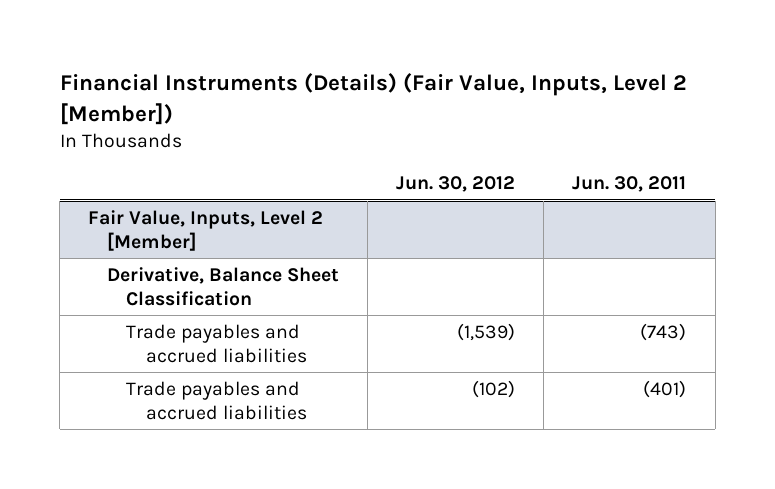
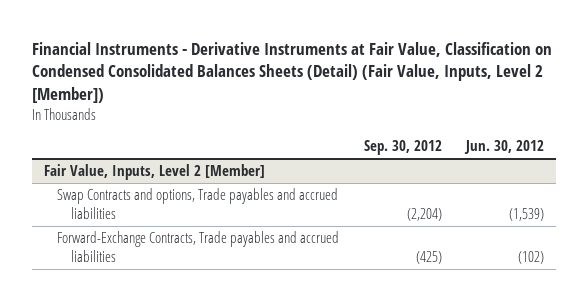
[59,73,687,125] Financial Instruments (Details) (Fair Value, Inputs, Level 2 [Member]) -> [32,41,553,104] Financial Instruments - Derivative Instruments at Fair Value, Classification on Condensed Consolidated Balances Sheets (Detail) (Fair Value, Inputs, Level 2 [Member])
[572,176,687,193] Jun. 30, 2011 -> none
none -> [363,140,442,156] Sep. 30, 2012
[107,266,340,306] Derivative, Balance Sheet Classification -> none
[126,323,307,363] Trade payables and accrued liabilities -> [57,188,339,219] Swap Contracts and options, Trade payables and accrued liabilities
[126,380,307,420] Trade payables and accrued liabilities -> [57,231,340,262] Forward-Exchange Contracts, Trade payables and accrued liabilities

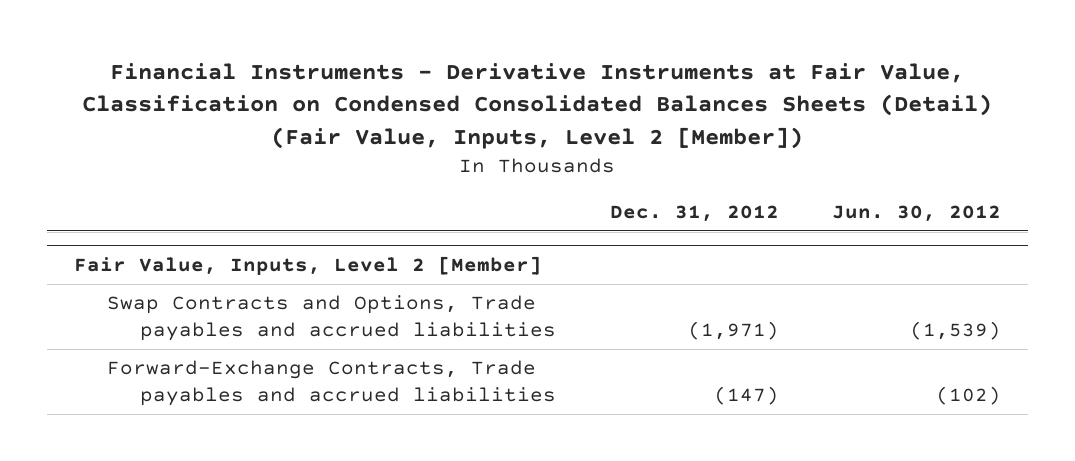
[363,140,442,156] Sep. 30, 2012 -> none
none -> [609,204,779,222] Dec. 31, 2012
[57,188,339,219] Swap Contracts and options, Trade payables and accrued liabilities -> [106,295,556,342] Swap Contracts and Options, Trade payables and accrued liabilities

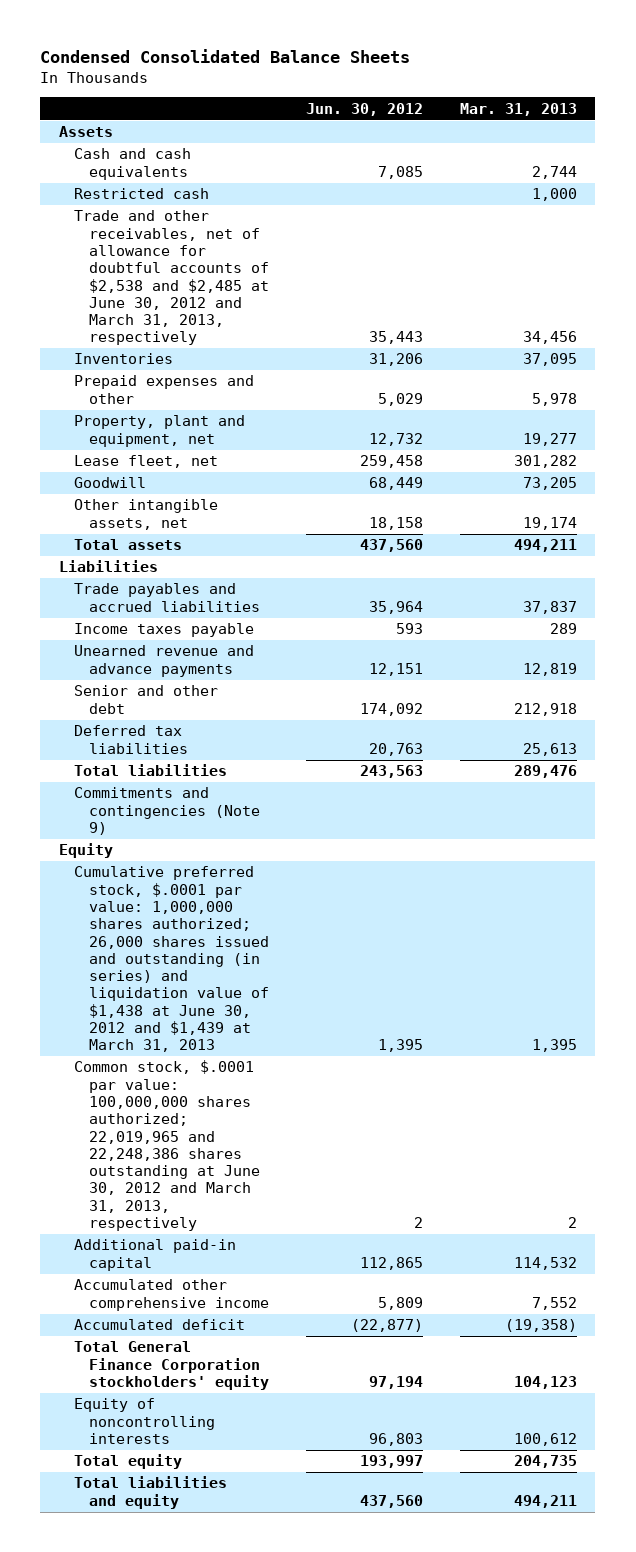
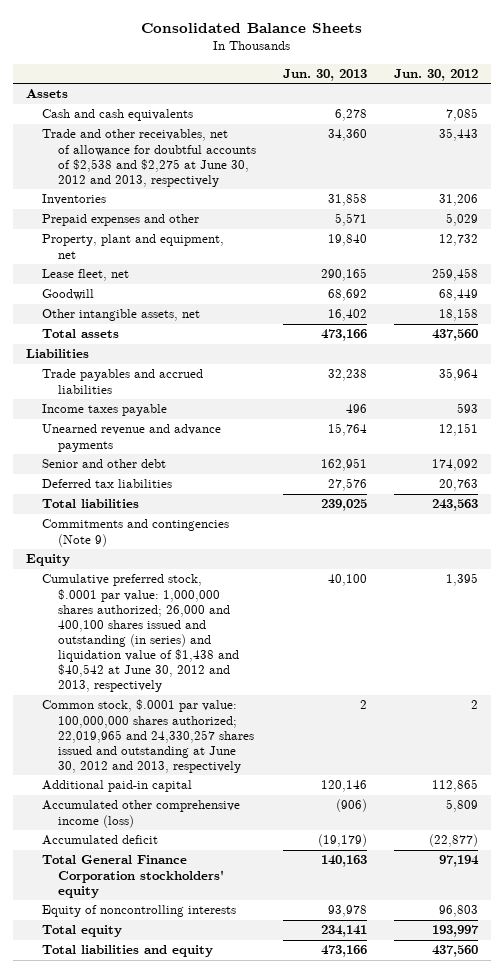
[40,49,411,64] Condensed Consolidated Balance Sheets -> [141,22,363,33] Consolidated Balance Sheets
[460,102,578,116] Mar. 31, 2013 -> none
none -> [283,68,368,81] Jun. 30, 2013
[74,188,210,200] Restricted cash -> none
[74,210,270,346] Trade and other receivables, net of allowance for doubtful accounts of $2,538 and $2,485 at June 30, 2012 and March 31, 2013, respectively -> [42,129,257,187] Trade and other receivables, net of allowance for doubtful accounts of $2,538 and $2,275 at June 30, 2012 and 2013, respectively
[74,866,270,1053] Cumulative preferred stock, $.0001 par value: 1,000,000 shares authorized; 26,000 shares issued and outstanding (in series) and liquidation value of $1,438 at June 30, 2012 and $1,439 at March 31, 2013 -> [42,574,240,693] Cumulative preferred stock, $.0001 par value: 1,000,000 shares authorized; 26,000 and 400,100 shares issued and outstanding (in series) and liquidation value of $1,438 and $40,542 at June 30, 2012 and 2013, respectively
[74,1060,261,1231] Common stock, $.0001 par value: 100,000,000 shares authorized; 22,019,965 and 22,248,386 shares outstanding at June 30, 2012 and March 31, 2013, respectively -> [42,699,255,773] Common stock, $.0001 par value: 100,000,000 shares authorized; 22,019,965 and 24,330,257 shares issued and outstanding at June 30, 2012 and 2013, respectively
[74,1279,270,1311] Accumulated other comprehensive income -> [42,800,241,828] Accumulated other comprehensive income (loss)

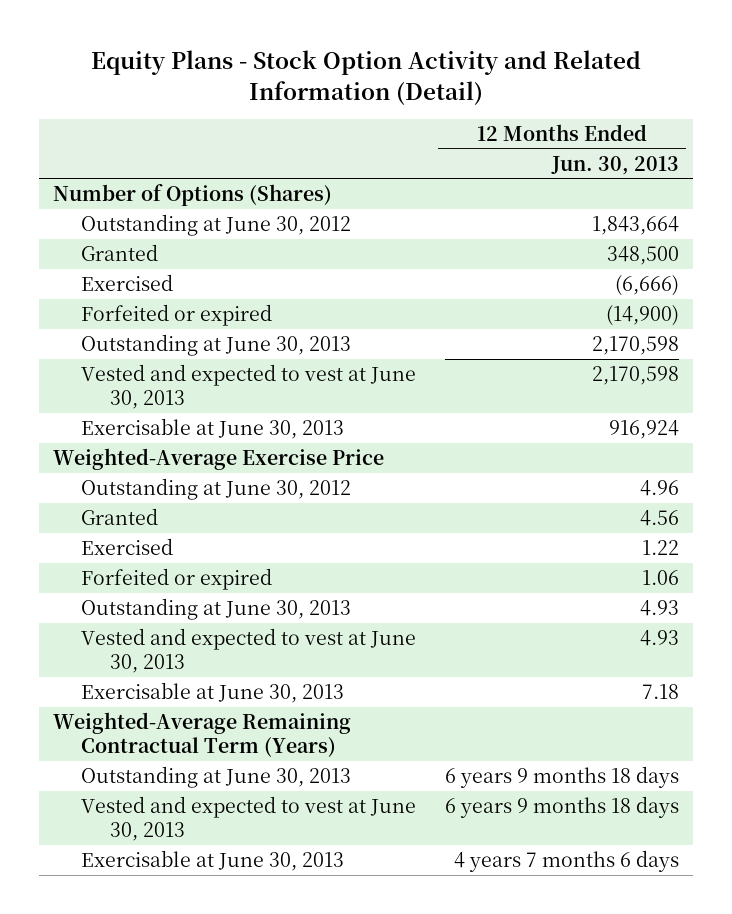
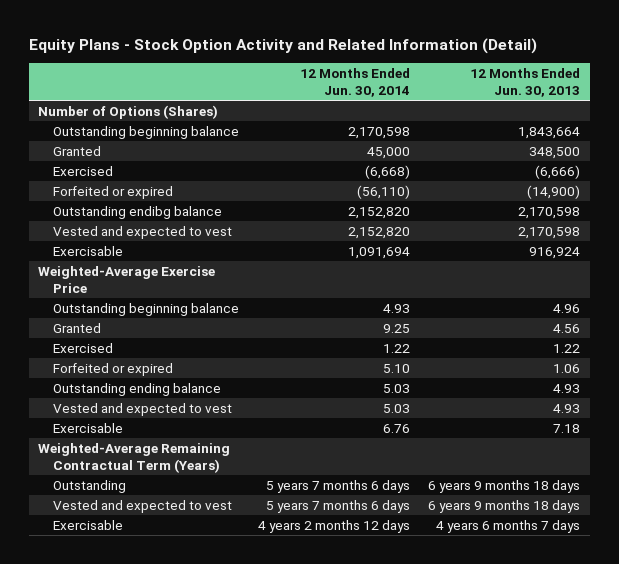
none -> [299,68,410,97] 12 Months Ended Jun. 30, 2014
[81,213,352,236] Outstanding at June 30, 2012 -> [53,125,240,139] Outstanding beginning balance
[81,333,352,356] Outstanding at June 30, 2013 -> [53,205,223,219] Outstanding endibg balance
[81,363,417,409] Vested and expected to vest at June 30, 2013 -> [53,225,233,239] Vested and expected to vest
[81,417,345,439] Exercisable at June 30, 2013 -> [53,245,124,256] Exercisable
[81,477,352,500] Outstanding at June 30, 2012 -> [53,302,240,316] Outstanding beginning balance
[81,597,352,620] Outstanding at June 30, 2013 -> [53,382,222,396] Outstanding ending balance
[81,627,417,673] Vested and expected to vest at June 30, 2013 -> [53,402,233,416] Vested and expected to vest
[81,681,345,703] Exercisable at June 30, 2013 -> [53,422,124,433] Exercisable
[81,765,352,788] Outstanding at June 30, 2013 -> [53,479,127,493] Outstanding
[81,795,417,841] Vested and expected to vest at June 30, 2013 -> [53,499,233,513] Vested and expected to vest
[81,849,345,871] Exercisable at June 30, 2013 -> [53,519,124,530] Exercisable
[454,849,680,872] 4 years 7 months 6 days -> [436,519,581,533] 4 years 6 months 7 days

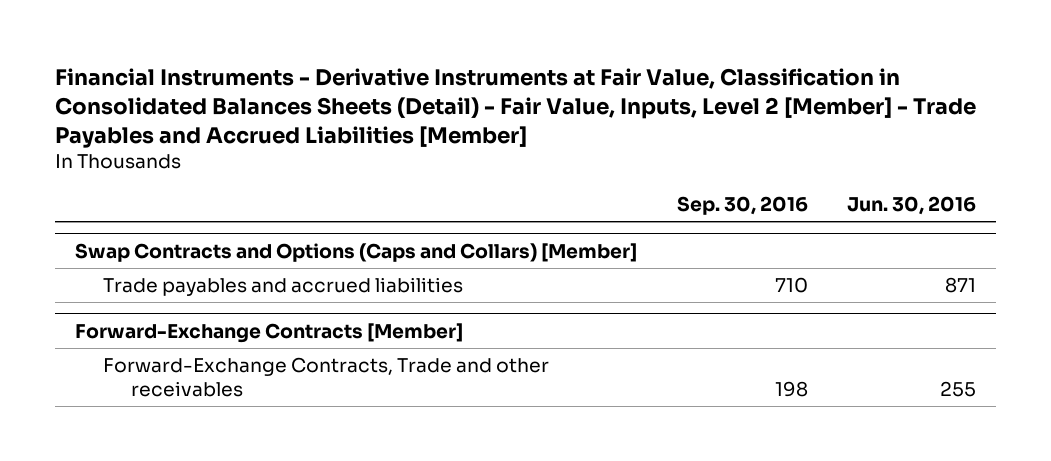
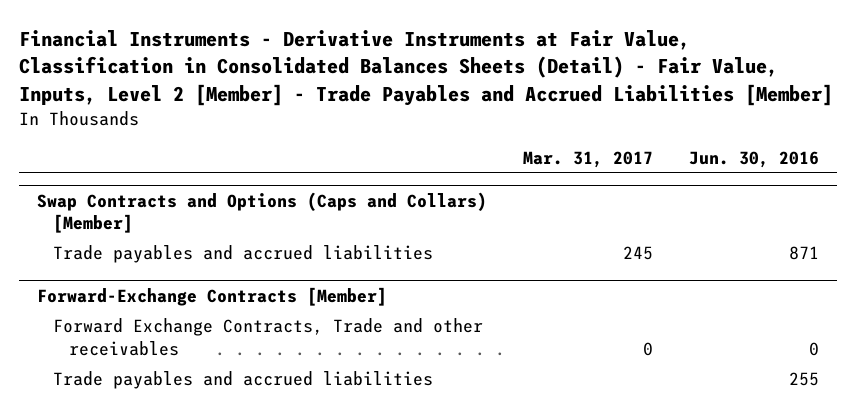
[676,196,808,216] Sep. 30, 2016 -> none
none -> [522,150,653,168] Mar. 31, 2017
[103,357,550,397] Forward-Exchange Contracts, Trade and other receivables -> [53,318,484,356] Forward Exchange Contracts, Trade and other receivables
[940,380,977,397] 255 -> [809,341,820,356] 0
none -> [53,371,434,390] Trade payables and accrued liabilities

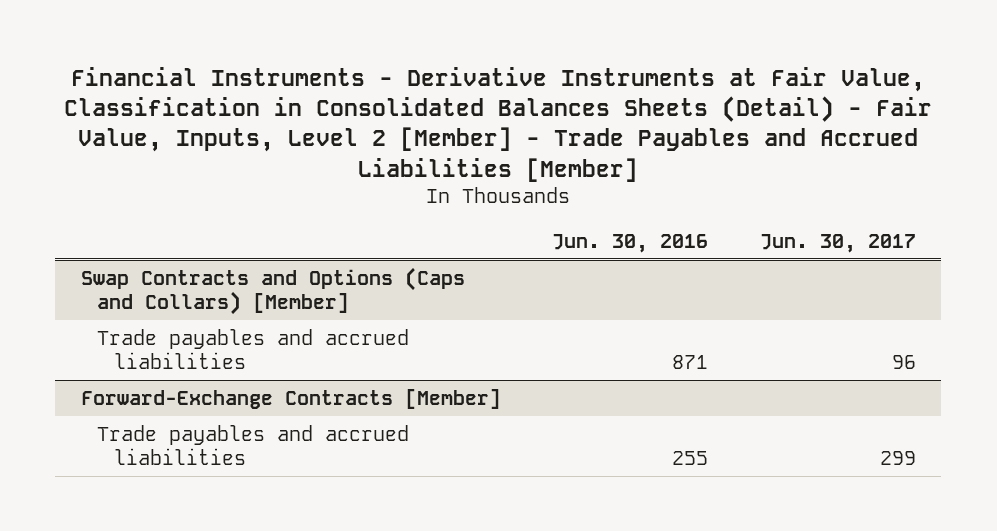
[522,150,653,168] Mar. 31, 2017 -> none
none -> [759,233,916,253] Jun. 30, 2017
[53,318,484,356] Forward Exchange Contracts, Trade and other receivables -> none

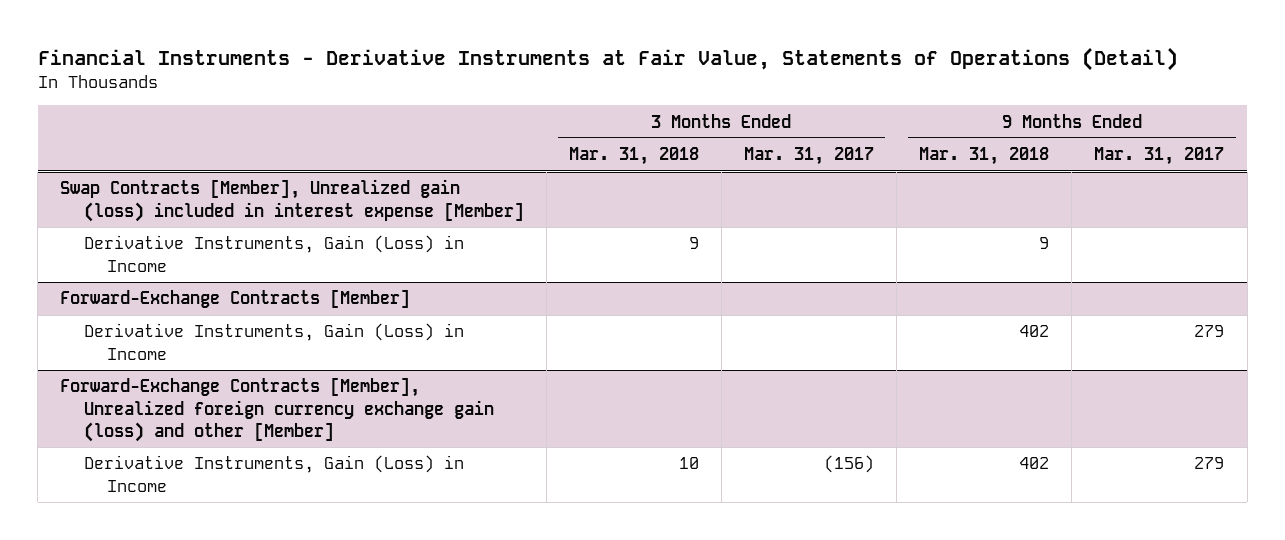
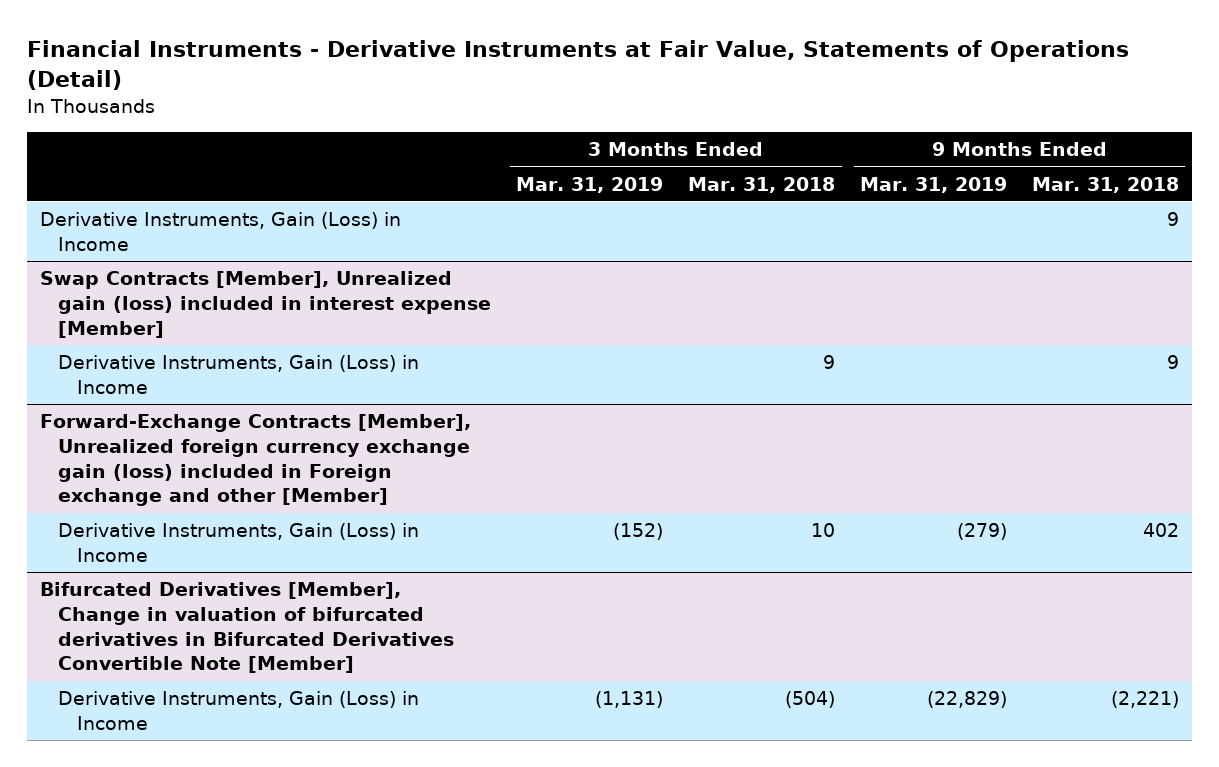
[744,147,875,166] Mar. 31, 2017 -> none
[1094,147,1225,166] Mar. 31, 2017 -> none
none -> [516,176,664,193] Mar. 31, 2019
none -> [860,176,1008,193] Mar. 31, 2019
none -> [39,212,401,251] Derivative Instruments, Gain (Loss) in Income
[60,289,411,309] Forward-Exchange Contracts [Member] -> none
[83,323,464,360] Derivative Instruments, Gain (Loss) in Income -> none
[60,377,494,442] Forward-Exchange Contracts [Member], Unrealized foreign currency exchange gain (loss) and other [Member] -> [39,414,471,507] Forward-Exchange Contracts [Member], Unrealized foreign currency exchange gain (loss) included in Foreign exchange and other [Member]
none -> [39,582,455,674] Bifurcated Derivatives [Member], Change in valuation of bifurcated derivatives in Bifurcated Derivatives Convertible Note [Member]
none -> [58,691,420,730] Derivative Instruments, Gain (Loss) in Income

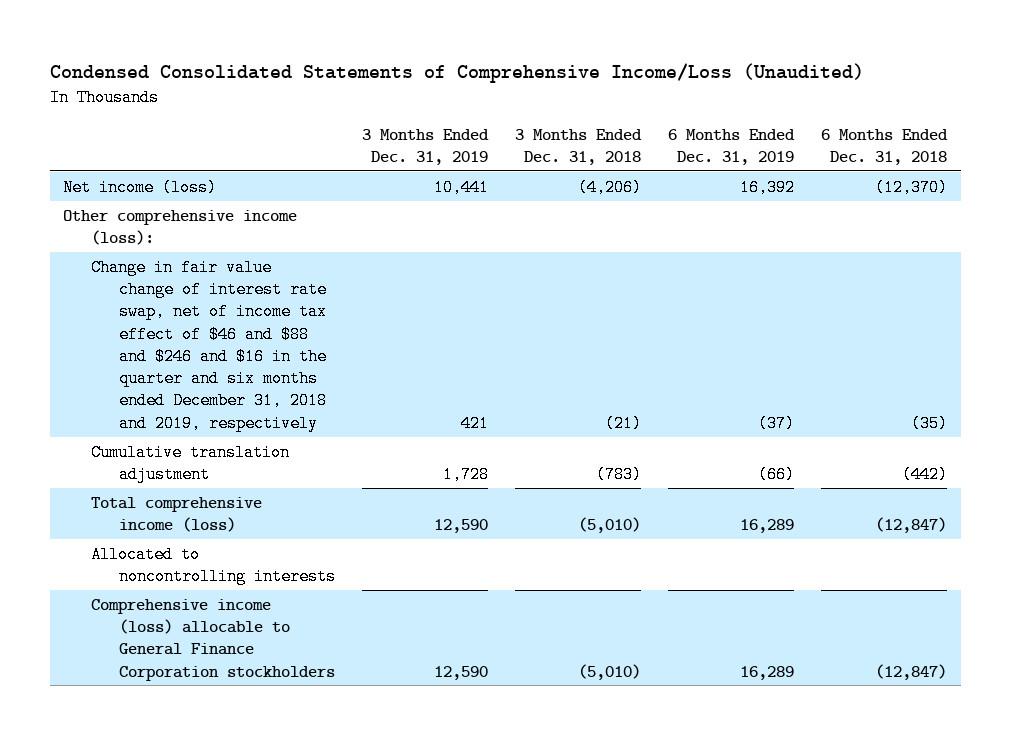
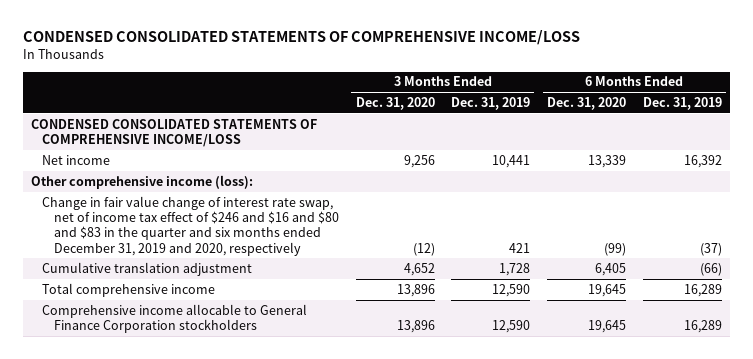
[49,62,864,83] Condensed Consolidated Statements of Comprehensive Income/Loss (Unaudited) -> [22,30,580,46] CONDENSED CONSOLIDATED STATEMENTS OF COMPREHENSIVE INCOME/LOSS
[515,128,643,166] 3 Months Ended Dec. 31, 2018 -> none
[821,128,949,166] 6 Months Ended Dec. 31, 2018 -> none
none -> [355,96,435,110] Dec. 31, 2020
none -> [546,96,626,110] Dec. 31, 2020
none -> [31,118,318,148] CONDENSED CONSOLIDATED STATEMENTS OF COMPREHENSIVE INCOME/LOSS
[63,178,218,196] Net income (loss) -> [42,154,111,165] Net income
[91,258,328,432] Change in fair value change of interest rate swap, net of income tax effect of $46 and $88 and $246 and $16 in the quarter and six months ended December 31, 2018 and 2019, respectively -> [42,195,339,256] Change in fair value change of interest rate swap, net of income tax effect of $246 and $16 and $80 and $83 in the quarter and six months ended December 31, 2019 and 2020, respectively
[91,545,337,586] Allocated to noncontrolling interests -> none
[91,496,263,533] Total comprehensive income (loss) -> [42,282,216,297] Total comprehensive income
[91,598,336,681] Comprehensive income (loss) allocable to General Finance Corporation stockholders -> [42,303,308,334] Comprehensive income allocable to General Finance Corporation stockholders

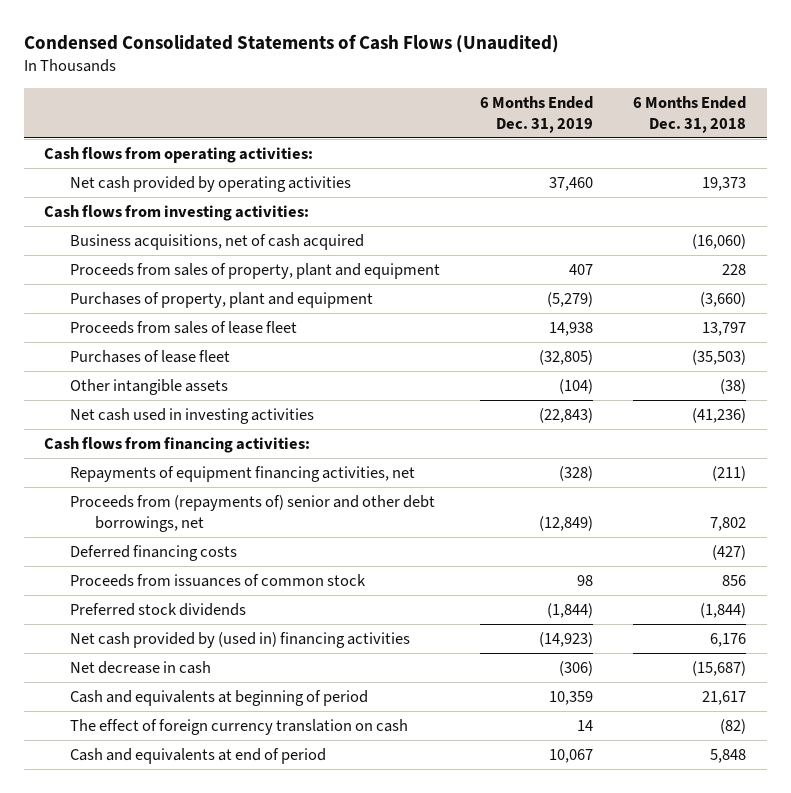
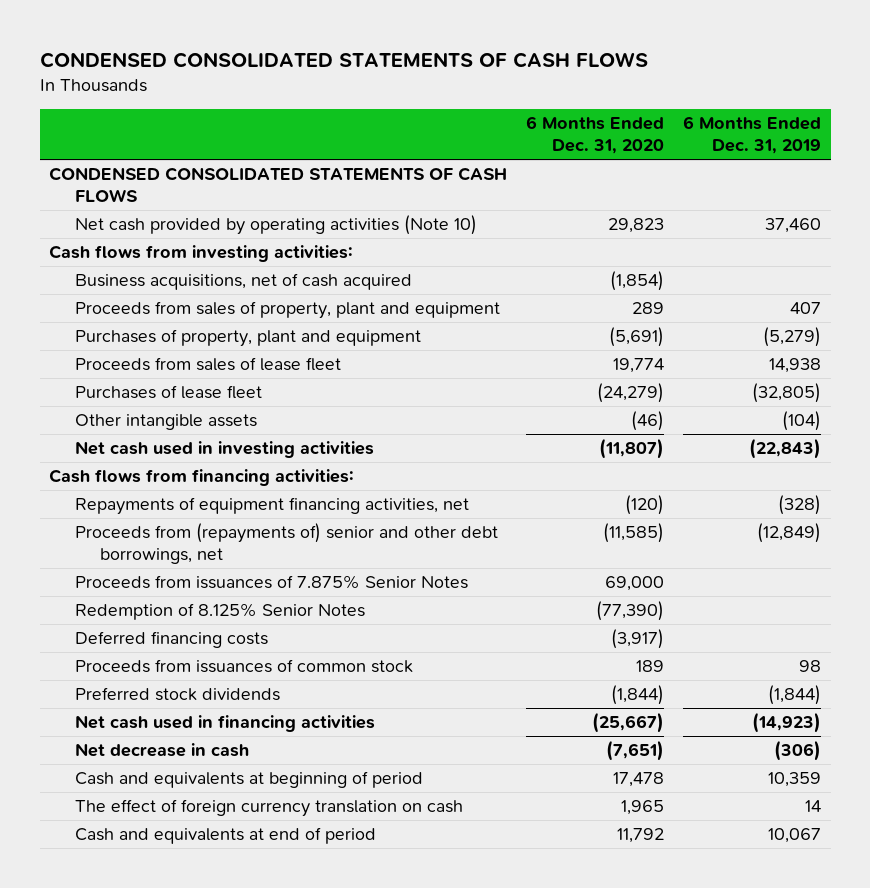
[24,34,560,54] Condensed Consolidated Statements of Cash Flows (Unaudited) -> [39,52,648,69] CONDENSED CONSOLIDATED STATEMENTS OF CASH FLOWS
[633,95,747,133] 6 Months Ended Dec. 31, 2018 -> none
none -> [526,115,665,155] 6 Months Ended Dec. 31, 2020
[44,146,314,163] Cash flows from operating activities: -> none
none -> [49,166,508,203] CONDENSED CONSOLIDATED STATEMENTS OF CASH FLOWS
[69,175,351,192] Net cash provided by operating activities -> [74,214,477,235] Net cash provided by operating activities (Note 10)
none -> [74,574,468,589] Proceeds from issuances of 7.875% Senior Notes
none -> [74,602,365,620] Redemption of 8.125% Senior Notes
[69,631,410,648] Net cash provided by (used in) financing activities -> [74,714,375,732] Net cash used in financing activities

